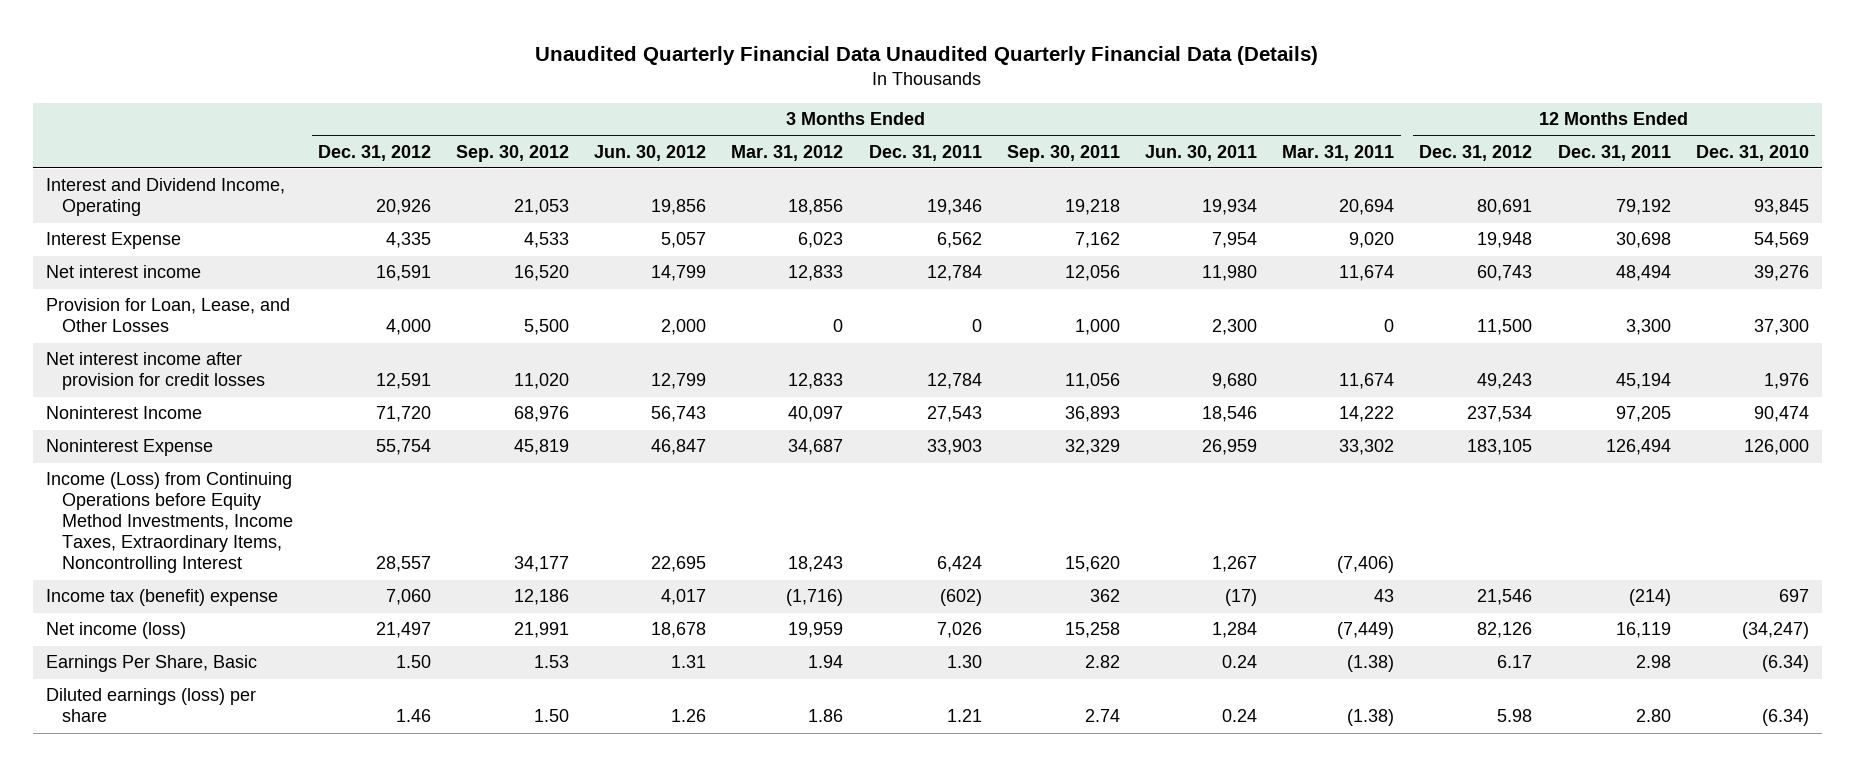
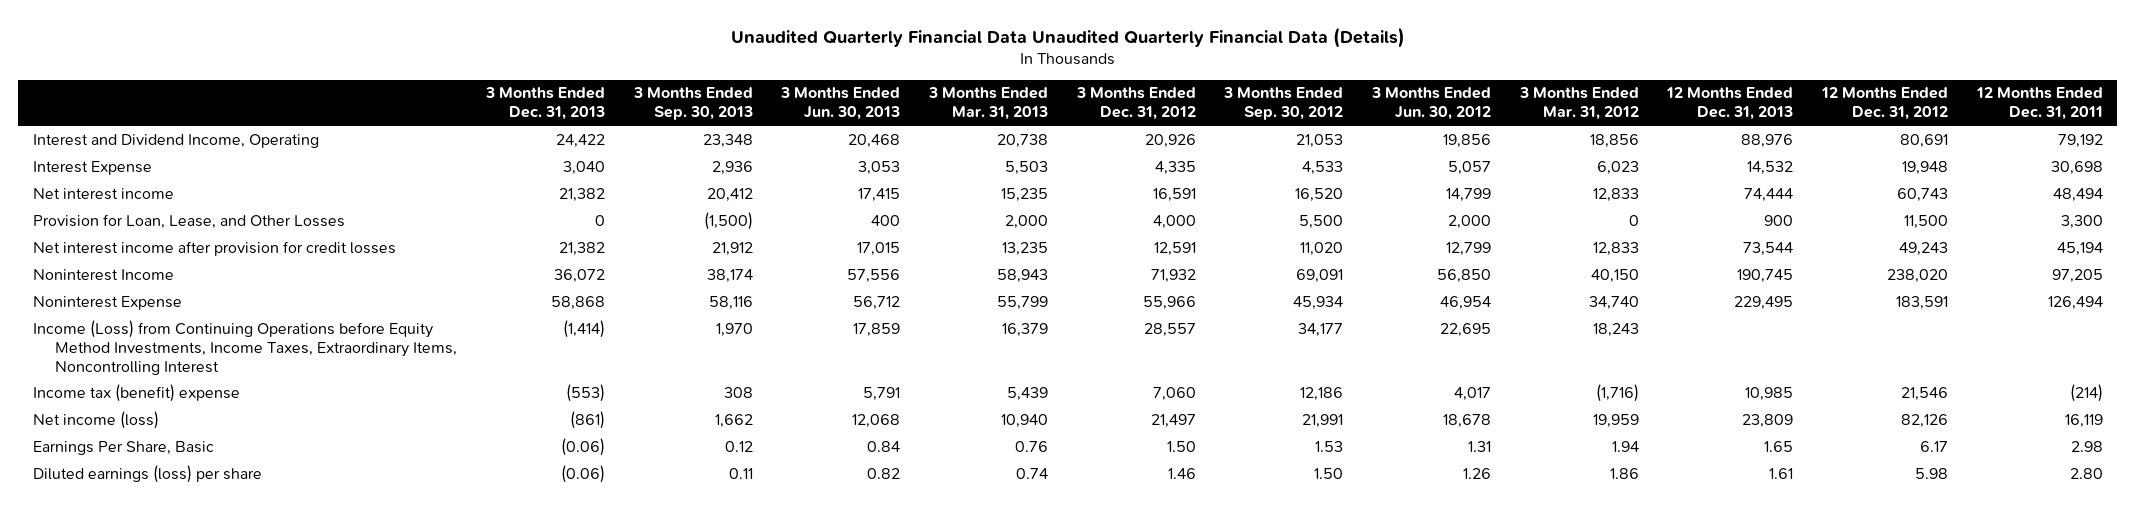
[868,144,982,161] Dec. 31, 2011 -> none
[1006,144,1120,162] Sep. 30, 2011 -> none
[1145,144,1258,161] Jun. 30, 2011 -> none
[1282,144,1395,161] Mar. 31, 2011 -> none
[1695,144,1809,161] Dec. 31, 2010 -> none
none -> [485,87,606,121] 3 Months Ended Dec. 31, 2013
none -> [632,87,753,121] 3 Months Ended Sep. 30, 2013
none -> [780,87,901,121] 3 Months Ended Jun. 30, 2013
none -> [928,87,1049,121] 3 Months Ended Mar. 31, 2013
none -> [1666,87,1794,121] 12 Months Ended Dec. 31, 2013
[375,406,431,423] 71,720 -> [1150,268,1196,283] 71,932
[514,406,570,423] 68,976 -> [1296,268,1344,283] 69,091
[651,406,707,423] 56,743 -> [1436,268,1491,283] 56,850
[788,406,844,423] 40,097 -> [1590,268,1639,283] 40,150
[1467,406,1533,423] 237,534 -> [1886,268,1948,283] 238,020
[375,439,431,456] 55,754 -> [1142,295,1196,310] 55,966
[514,439,570,456] 45,819 -> [1293,295,1344,310] 45,934
[651,439,707,456] 46,847 -> [1439,295,1491,310] 46,954
[788,439,844,456] 34,687 -> [1588,295,1639,310] 34,740
[1467,439,1533,456] 183,105 -> [1895,295,1948,310] 183,591

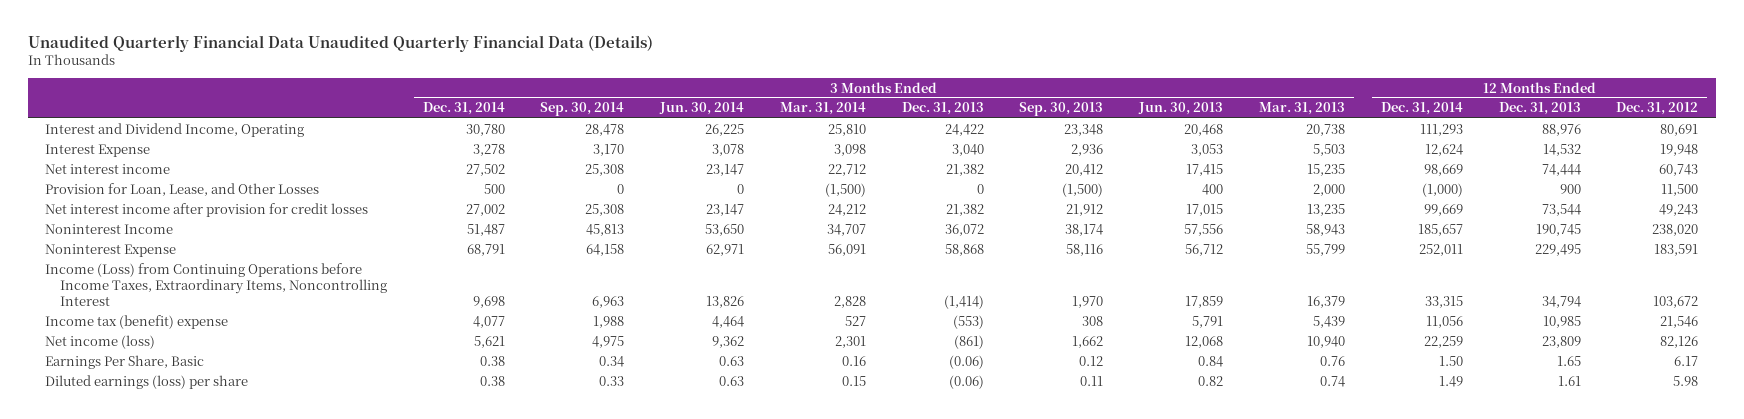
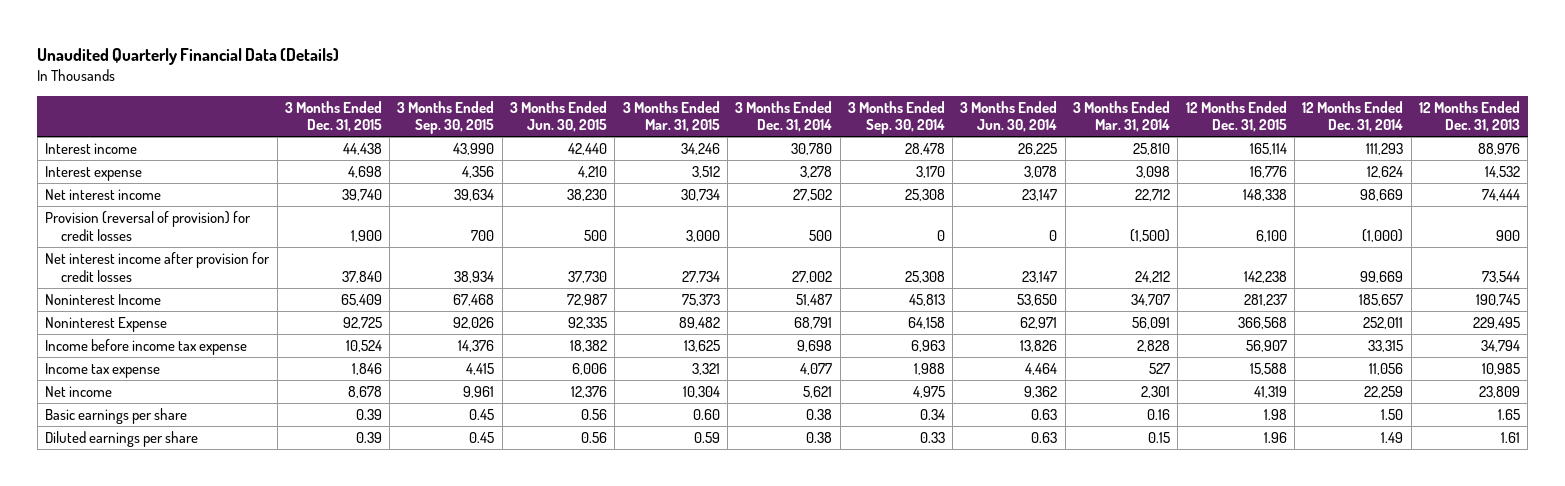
[27,34,653,52] Unaudited Quarterly Financial Data Unaudited Quarterly Financial Data (Details) -> [37,47,340,65] Unaudited Quarterly Financial Data (Details)
[901,102,984,116] Dec. 31, 2013 -> none
[1019,102,1104,117] Sep. 30, 2013 -> none
[1138,102,1224,116] Jun. 30, 2013 -> none
[1259,102,1346,116] Mar. 31, 2013 -> none
[1616,102,1699,116] Dec. 31, 2012 -> none
none -> [284,100,382,133] 3 Months Ended Dec. 31, 2015
none -> [397,100,495,135] 3 Months Ended Sep. 30, 2015
none -> [510,100,608,133] 3 Months Ended Jun. 30, 2015
none -> [622,100,720,133] 3 Months Ended Mar. 31, 2015
none -> [1185,100,1287,133] 12 Months Ended Dec. 31, 2015
[45,122,305,137] Interest and Dividend Income, Operating -> [45,142,138,154] Interest income
[45,143,151,157] Interest Expense -> [45,165,143,181] Interest expense
[45,182,320,196] Provision for Loan, Lease, and Other Losses -> [45,210,252,241] Provision (reversal of provision) for credit losses
[45,262,387,306] Income (Loss) from Continuing Operations before Income Taxes, Extraordinary Items, Noncontrolling Interest -> [45,338,248,355] Income before income tax expense
[45,314,229,329] Income tax (benefit) expense -> [45,362,161,378] Income tax expense
[45,334,156,349] Net income (loss) -> [45,385,113,397] Net income
[45,354,205,369] Earnings Per Share, Basic -> [45,407,188,424] Basic earnings per share
[45,374,249,389] Diluted earnings (loss) per share -> [45,430,199,447] Diluted earnings per share

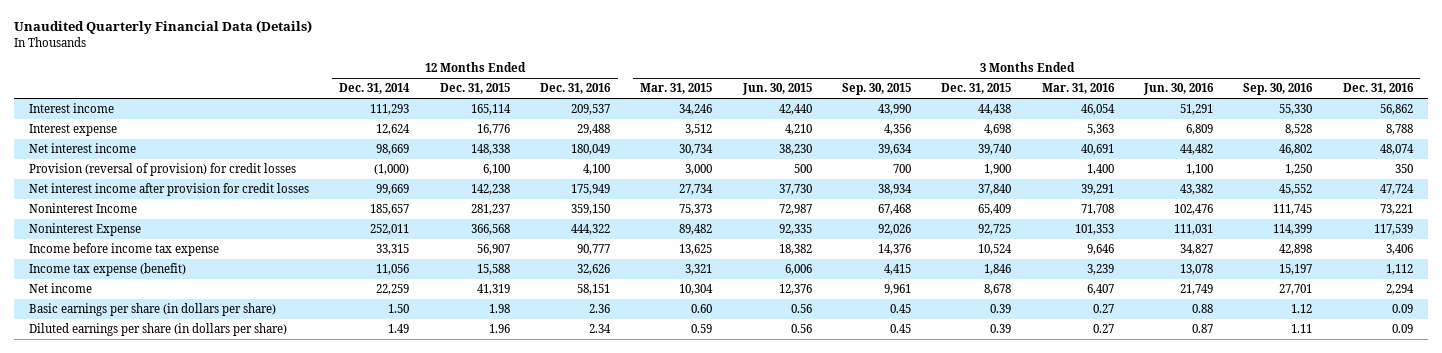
[735,100,833,133] 3 Months Ended Dec. 31, 2014 -> none
[847,100,945,135] 3 Months Ended Sep. 30, 2014 -> none
[960,100,1058,133] 3 Months Ended Jun. 30, 2014 -> none
[1073,100,1171,133] 3 Months Ended Mar. 31, 2014 -> none
[1418,100,1520,133] 12 Months Ended Dec. 31, 2013 -> none
none -> [540,83,612,95] Dec. 31, 2016
none -> [1041,83,1115,95] Mar. 31, 2016
none -> [1143,83,1215,96] Jun. 30, 2016
none -> [1243,83,1314,96] Sep. 30, 2016
none -> [1342,83,1414,95] Dec. 31, 2016
[45,362,161,378] Income tax expense -> [28,263,186,277] Income tax expense (benefit)
[45,407,188,424] Basic earnings per share -> [28,303,276,317] Basic earnings per share (in dollars per share)
[45,430,199,447] Diluted earnings per share -> [28,323,287,337] Diluted earnings per share (in dollars per share)

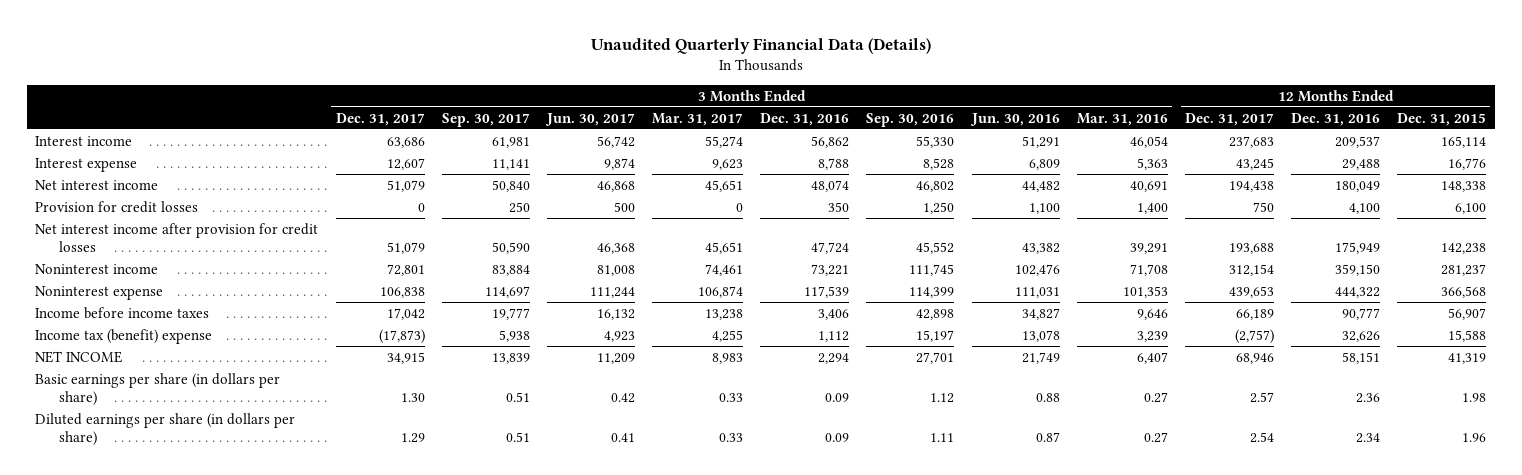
[339,83,411,95] Dec. 31, 2014 -> none
[640,83,713,95] Mar. 31, 2015 -> none
[741,83,812,96] Jun. 30, 2015 -> none
[842,83,912,96] Sep. 30, 2015 -> none
[941,83,1012,95] Dec. 31, 2015 -> none
none -> [335,112,425,126] Dec. 31, 2017
none -> [441,112,530,127] Sep. 30, 2017
none -> [544,112,635,126] Jun. 30, 2017
none -> [652,112,744,126] Mar. 31, 2017
none -> [1184,112,1274,126] Dec. 31, 2017
[28,163,296,177] Provision (reversal of provision) for credit losses -> [35,200,199,213] Provision for credit losses
[28,203,137,214] Noninterest Income -> [35,263,159,274] Noninterest income
[28,223,141,237] Noninterest Expense -> [35,285,164,300] Noninterest expense
[28,243,219,257] Income before income tax expense -> [35,306,210,319] Income before income taxes
[28,263,186,277] Income tax expense (benefit) -> [35,328,213,344] Income tax (benefit) expense
[28,283,92,294] Net income -> [35,350,123,363] NET INCOME

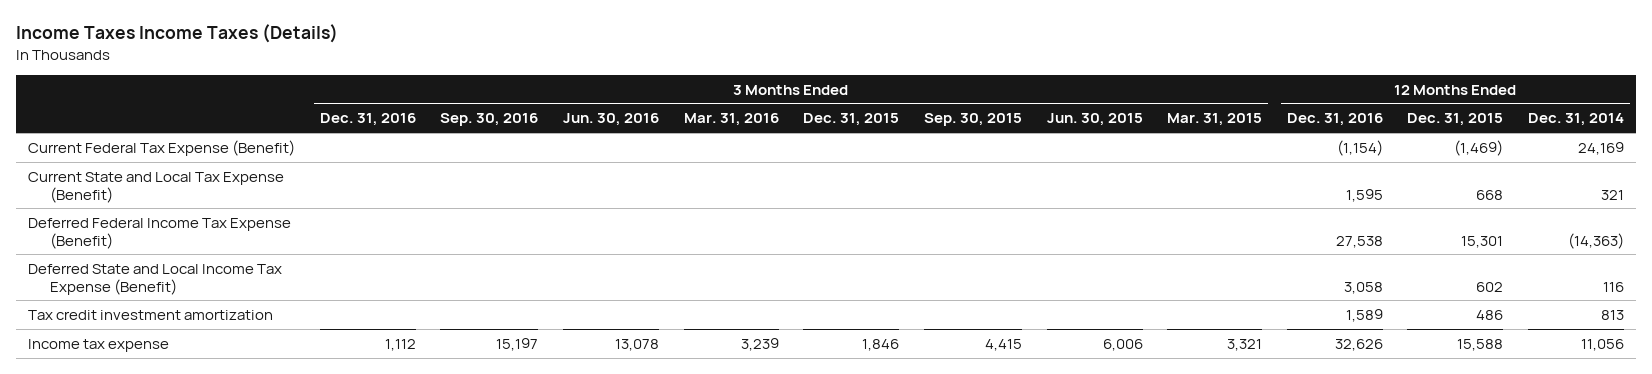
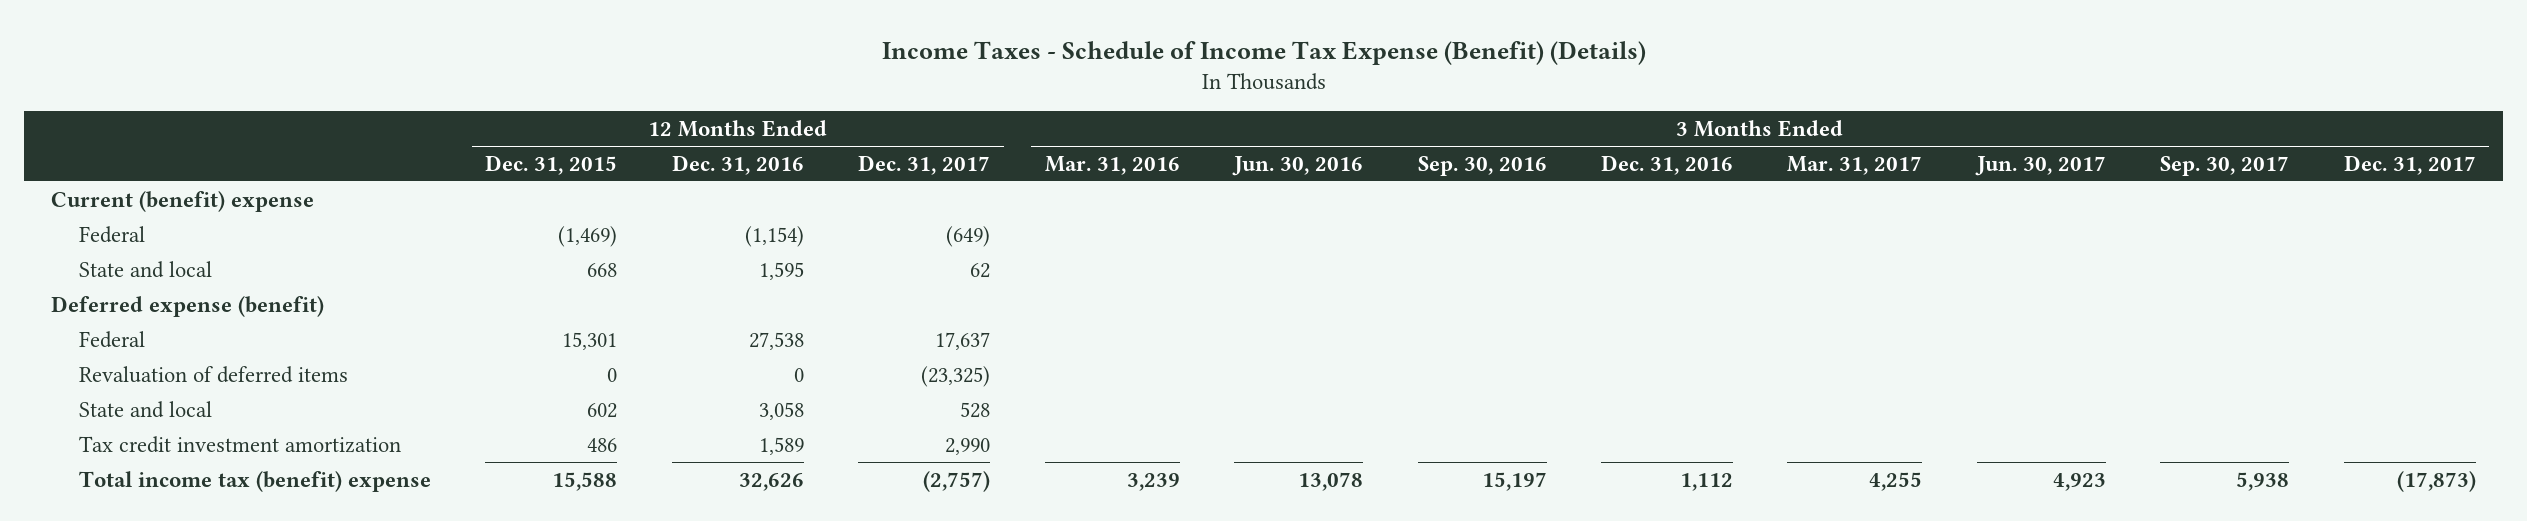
[15,24,338,44] Income Taxes Income Taxes (Details) -> [881,40,1646,65] Income Taxes - Schedule of Income Tax Expense (Benefit) (Details)
[803,113,900,127] Dec. 31, 2015 -> none
[923,113,1022,127] Sep. 30, 2015 -> none
[1046,113,1143,127] Jun. 30, 2015 -> none
[1167,113,1263,127] Mar. 31, 2015 -> none
[1528,113,1625,127] Dec. 31, 2014 -> none
none -> [858,154,991,175] Dec. 31, 2017
none -> [1787,155,1923,175] Mar. 31, 2017
none -> [1974,155,2106,176] Jun. 30, 2017
none -> [2160,155,2290,176] Sep. 30, 2017
none -> [2343,154,2476,175] Dec. 31, 2017
none -> [51,190,315,212] Current (benefit) expense
[28,139,296,156] Current Federal Tax Expense (Benefit) -> [78,225,145,243] Federal
[28,171,285,203] Current State and Local Tax Expense (Benefit) -> [78,260,212,278] State and local
none -> [51,295,325,317] Deferred expense (benefit)
[28,217,292,249] Deferred Federal Income Tax Expense (Benefit) -> [78,330,145,348] Federal
none -> [78,365,348,383] Revaluation of deferred items
[28,263,283,295] Deferred State and Local Income Tax Expense (Benefit) -> [78,400,212,418] State and local
[28,338,170,352] Income tax expense -> [78,470,431,492] Total income tax (benefit) expense

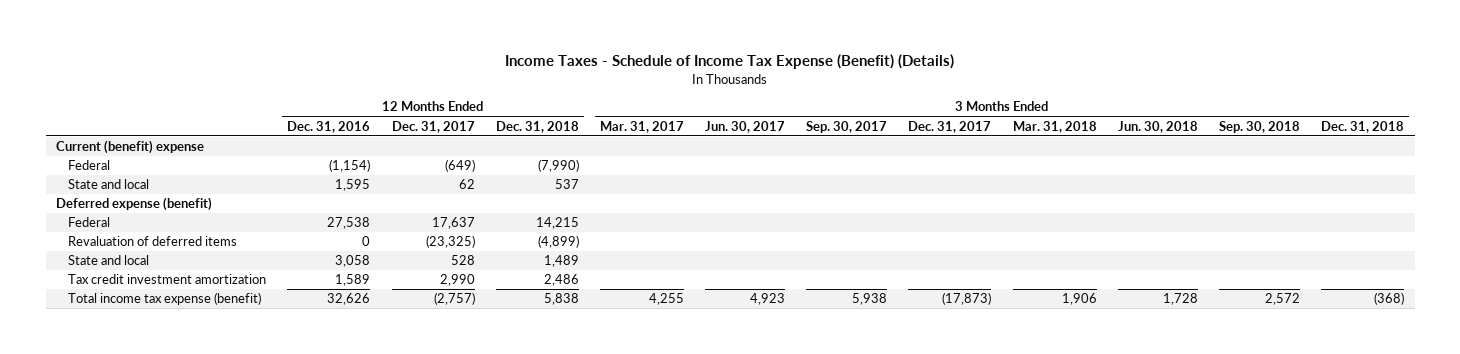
[485,154,618,175] Dec. 31, 2015 -> none
[1044,155,1180,175] Mar. 31, 2016 -> none
[1232,155,1364,176] Jun. 30, 2016 -> none
[1417,155,1547,176] Sep. 30, 2016 -> none
[1601,154,1734,175] Dec. 31, 2016 -> none
none -> [495,120,579,133] Dec. 31, 2018
none -> [1012,120,1097,133] Mar. 31, 2018
none -> [1117,120,1198,133] Jun. 30, 2018
none -> [1218,120,1300,133] Sep. 30, 2018
none -> [1321,120,1405,133] Dec. 31, 2018
[78,470,431,492] Total income tax (benefit) expense -> [68,292,262,306] Total income tax expense (benefit)

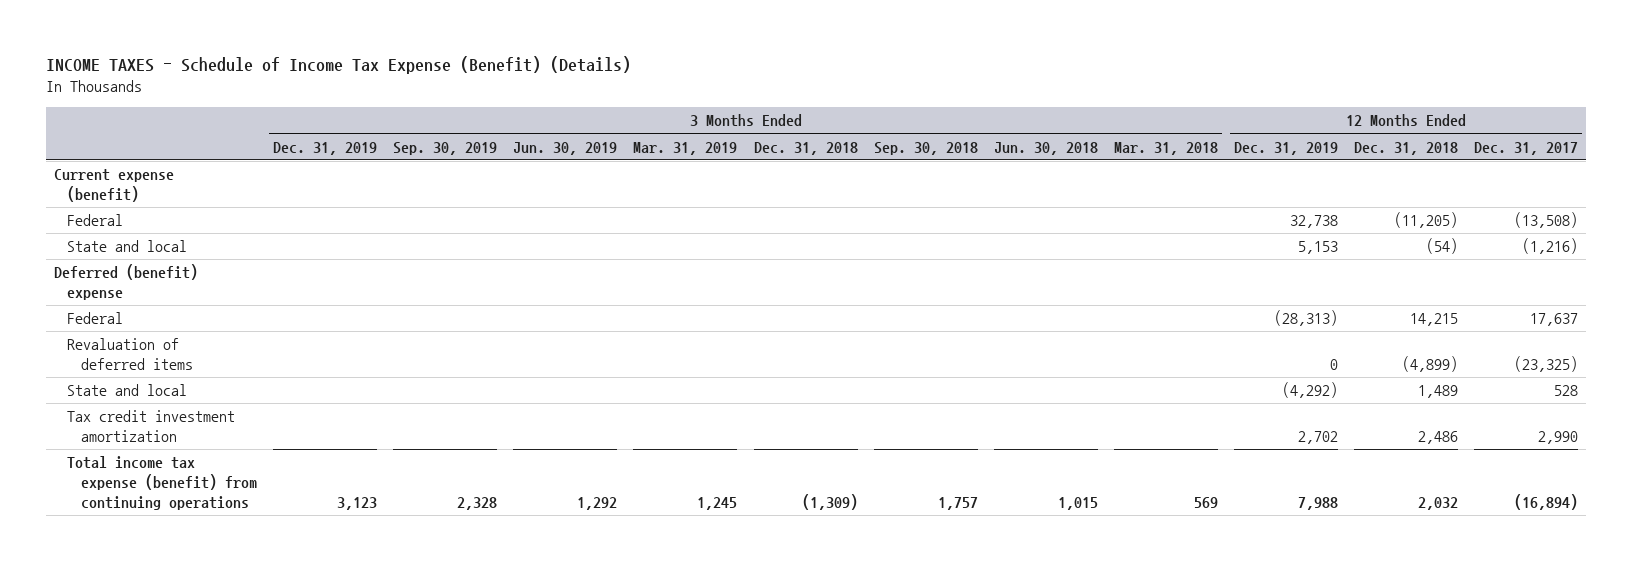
[505,54,955,70] Income Taxes - Schedule of Income Tax Expense (Benefit) (Details) -> [45,56,631,75] INCOME TAXES - Schedule of Income Tax Expense (Benefit) (Details)
[287,120,371,133] Dec. 31, 2016 -> none
[599,120,684,133] Mar. 31, 2017 -> none
[705,120,786,133] Jun. 30, 2017 -> none
[806,120,888,133] Sep. 30, 2017 -> none
[908,120,992,133] Dec. 31, 2017 -> none
none -> [273,141,378,155] Dec. 31, 2019
none -> [393,141,498,155] Sep. 30, 2019
none -> [513,141,618,155] Jun. 30, 2019
none -> [633,141,738,155] Mar. 31, 2019
none -> [1233,141,1338,155] Dec. 31, 2019
[56,140,205,155] Current (benefit) expense -> [53,169,174,202] Current expense (benefit)
[444,159,475,173] (649) -> [1514,212,1579,229] (13,508)
[537,159,579,173] (7,990) -> [1394,212,1459,229] (11,205)
[458,179,475,190] 62 -> [1522,238,1579,255] (1,216)
[554,179,579,190] 537 -> [1426,238,1459,255] (54)
[56,197,213,212] Deferred expense (benefit) -> [53,264,198,300] Deferred (benefit) expense
[68,292,262,306] Total income tax expense (benefit) -> [67,456,258,510] Total income tax expense (benefit) from continuing operations
[433,292,475,306] (2,757) -> [1514,493,1579,510] (16,894)
[543,293,579,306] 5,838 -> [1418,496,1459,510] 2,032
[1061,293,1097,306] 1,906 -> [1193,496,1218,508] 569
[1162,293,1198,306] 1,728 -> [1057,496,1098,510] 1,015
[1264,293,1300,306] 2,572 -> [937,496,978,510] 1,757
[1374,292,1405,306] (368) -> [801,493,858,510] (1,309)

